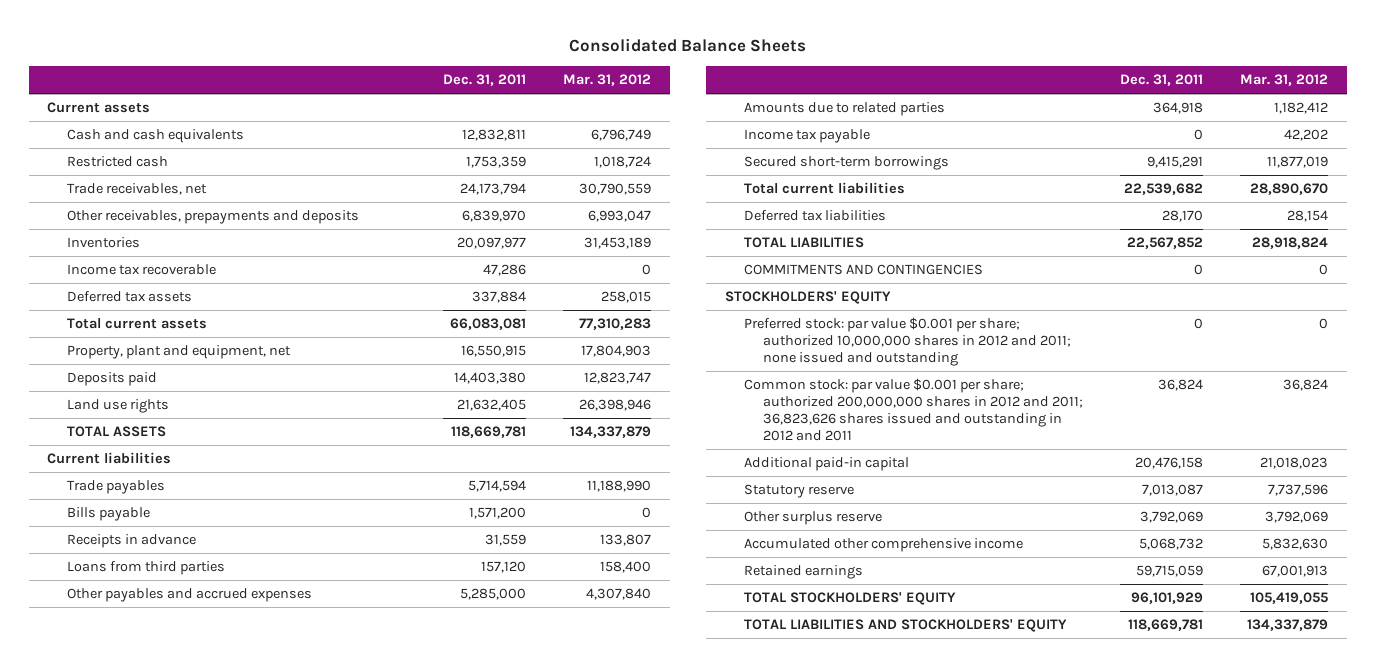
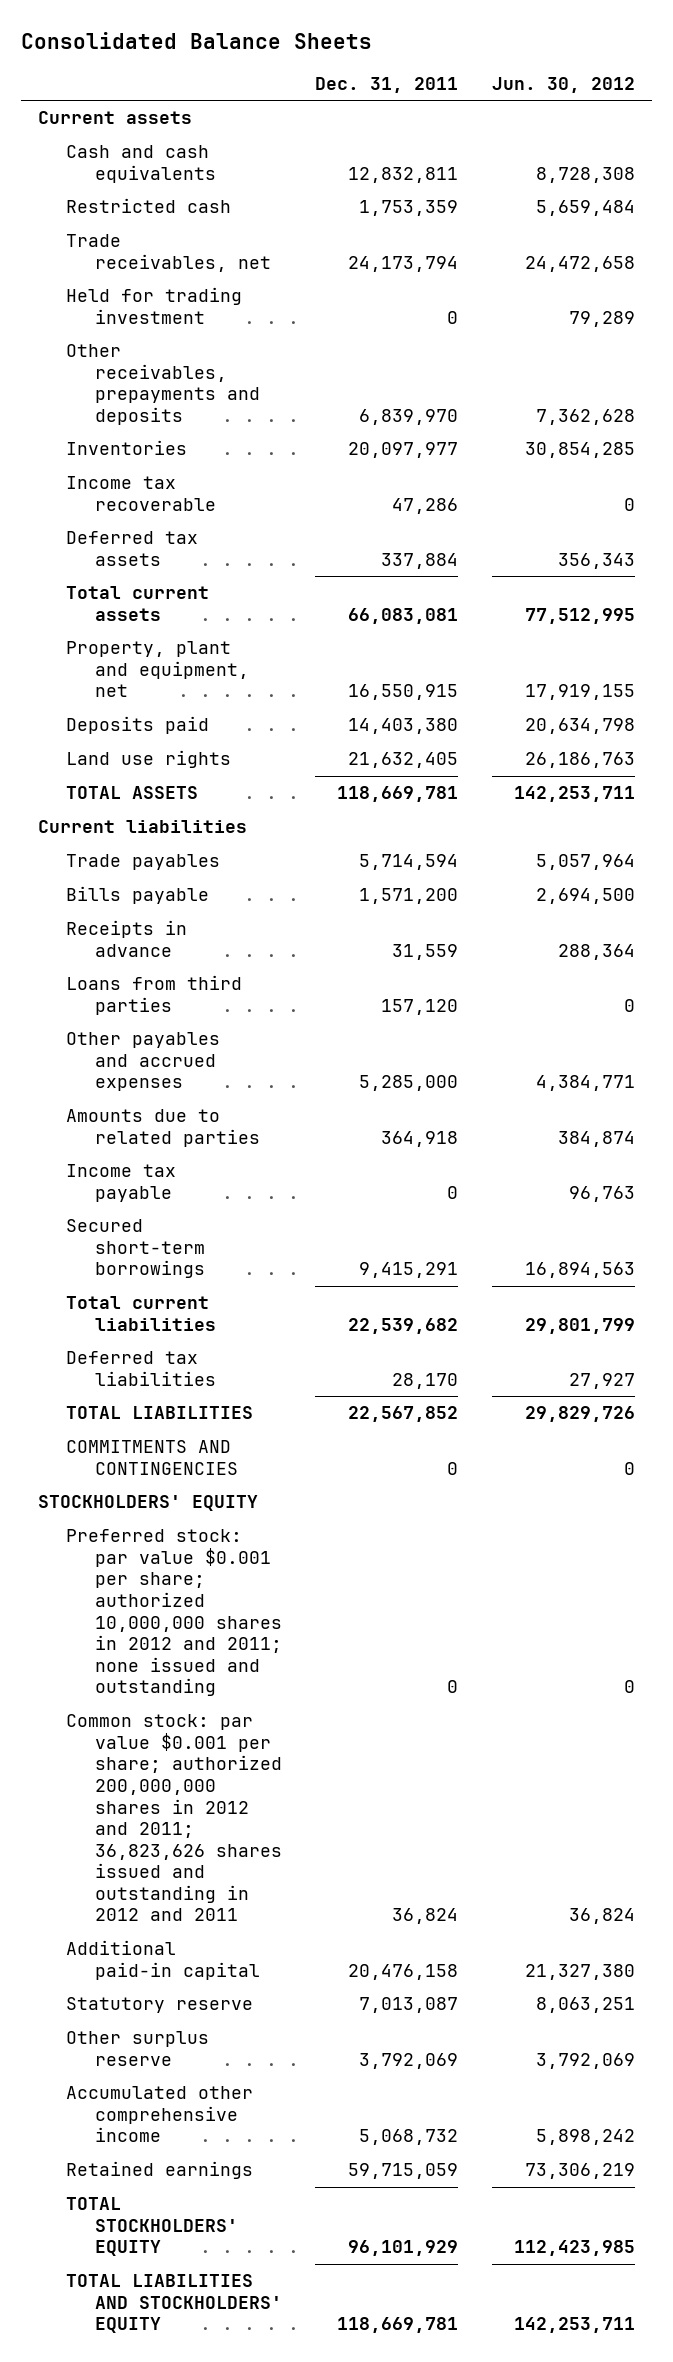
[562,74,651,87] Mar. 31, 2012 -> none
none -> [492,76,636,93] Jun. 30, 2012
none -> [66,287,243,324] Held for trading investment

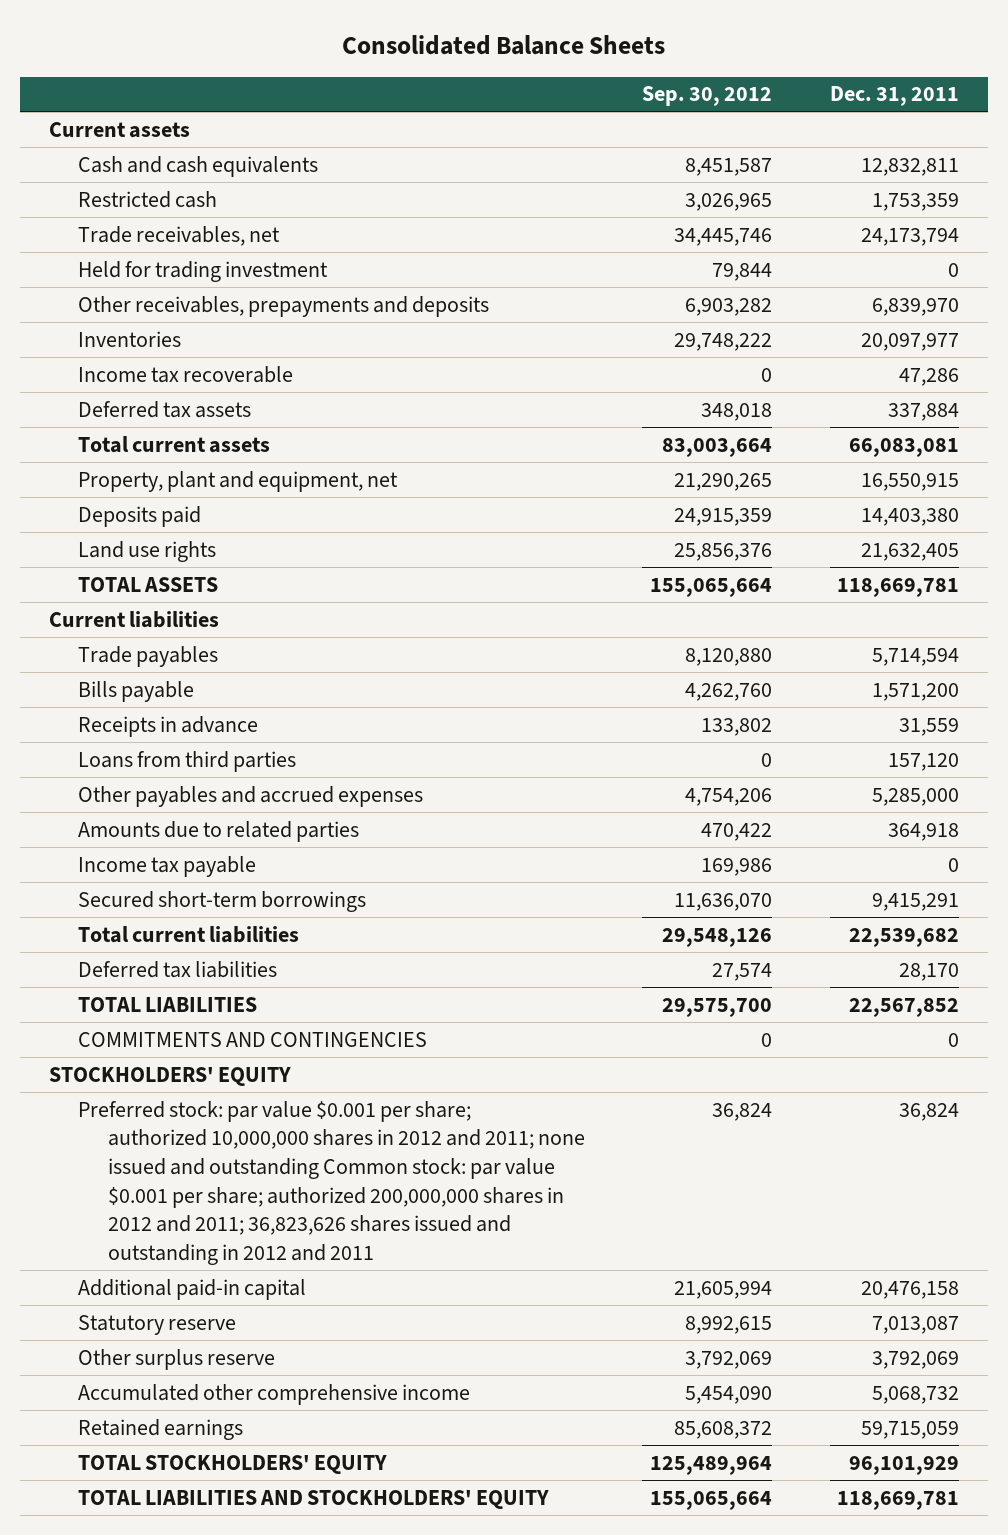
[492,76,636,93] Jun. 30, 2012 -> none
none -> [642,86,773,107] Sep. 30, 2012
[66,1529,282,1697] Preferred stock: par value $0.001 per share; authorized 10,000,000 shares in 2012 and 2011; none issued and outstanding -> none
[66,1714,282,1922] Common stock: par value $0.001 per share; authorized 200,000,000 shares in 2012 and 2011; 36,823,626 shares issued and outstanding in 2012 and 2011 -> [78,1100,585,1265] Preferred stock: par value $0.001 per share; authorized 10,000,000 shares in 2012 and 2011; none issued and outstanding Common stock: par value $0.001 per share; authorized 200,000,000 shares in 2012 and 2011; 36,823,626 shares issued and outstanding in 2012 and 2011

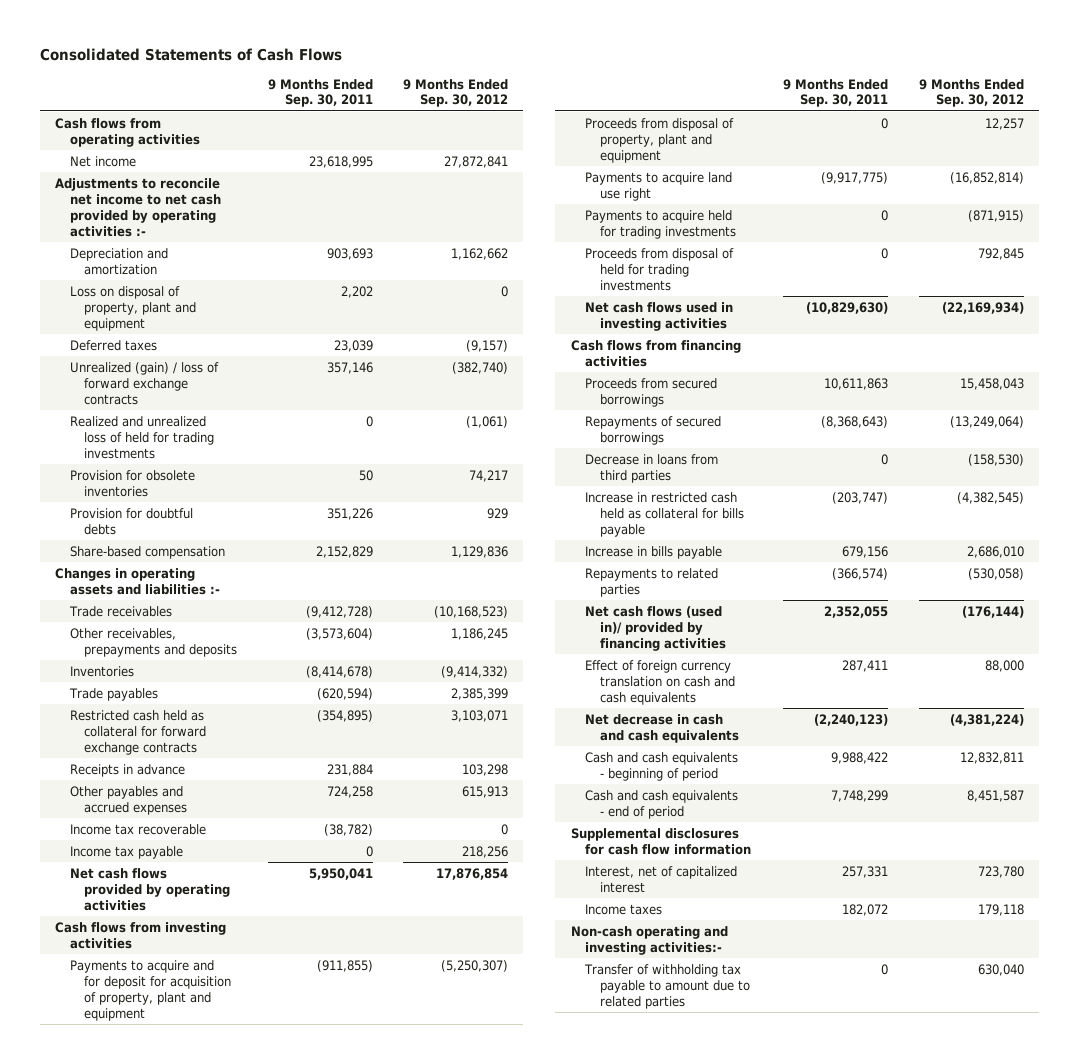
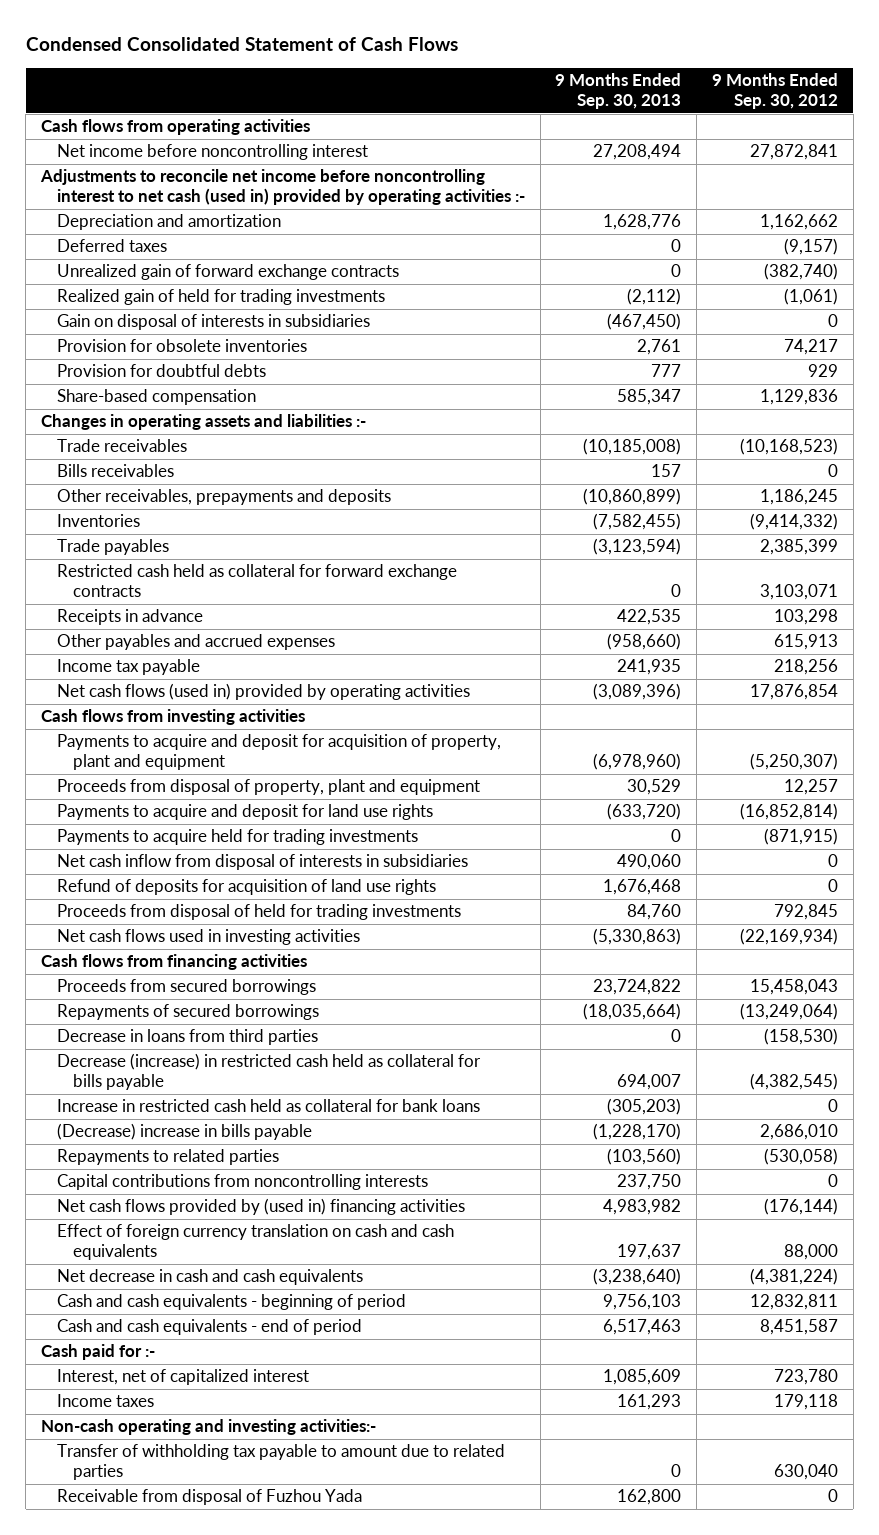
[39,47,342,61] Consolidated Statements of Cash Flows -> [25,37,458,52] Condensed Consolidated Statement of Cash Flows
[267,78,373,108] 9 Months Ended Sep. 30, 2011 -> none
none -> [555,73,682,109] 9 Months Ended Sep. 30, 2013
[69,155,136,167] Net income -> [56,144,368,161] Net income before noncontrolling interest
[55,177,221,237] Adjustments to reconcile net income to net cash provided by operating activities :- -> [39,169,525,206] Adjustments to reconcile net income before noncontrolling interest to net cash (used in) provided by operating activities :-
[69,285,197,331] Loss on disposal of property, plant and equipment -> none
[69,361,219,405] Unrealized (gain) / loss of forward exchange contracts -> [56,264,399,281] Unrealized gain of forward exchange contracts
[69,415,215,459] Realized and unrealized loss of held for trading investments -> [56,289,385,306] Realized gain of held for trading investments
none -> [56,314,370,331] Gain on disposal of interests in subsidiaries
none -> [56,464,174,478] Bills receivables
[69,823,206,835] Income tax recoverable -> none
[69,867,231,911] Net cash flows provided by operating activities -> [56,683,470,701] Net cash flows (used in) provided by operating activities
[69,959,232,1021] Payments to acquire and for deposit for acquisition of property, plant and equipment -> [56,734,501,771] Payments to acquire and deposit for acquisition of property, plant and equipment
[585,171,733,201] Payments to acquire land use right -> [56,804,433,821] Payments to acquire and deposit for land use rights
none -> [56,854,468,871] Net cash inflow from disposal of interests in subsidiaries
none -> [56,879,436,896] Refund of deposits for acquisition of land use rights
[585,491,744,537] Increase in restricted cash held as collateral for bills payable -> [56,1053,481,1091] Decrease (increase) in restricted cash held as collateral for bills payable
none -> [56,1099,480,1113] Increase in restricted cash held as collateral for bank loans
[585,545,723,559] Increase in bills payable -> [56,1123,312,1141] (Decrease) increase in bills payable
none -> [56,1174,428,1191] Capital contributions from noncontrolling interests
[585,605,726,651] Net cash flows (used in)/ provided by financing activities -> [56,1198,465,1216] Net cash flows provided by (used in) financing activities
[570,827,752,855] Supplemental disclosures for cash flow information -> none
none -> [40,1344,155,1361] Cash paid for :-
none -> [56,1489,362,1506] Receivable from disposal of Fuzhou Yada

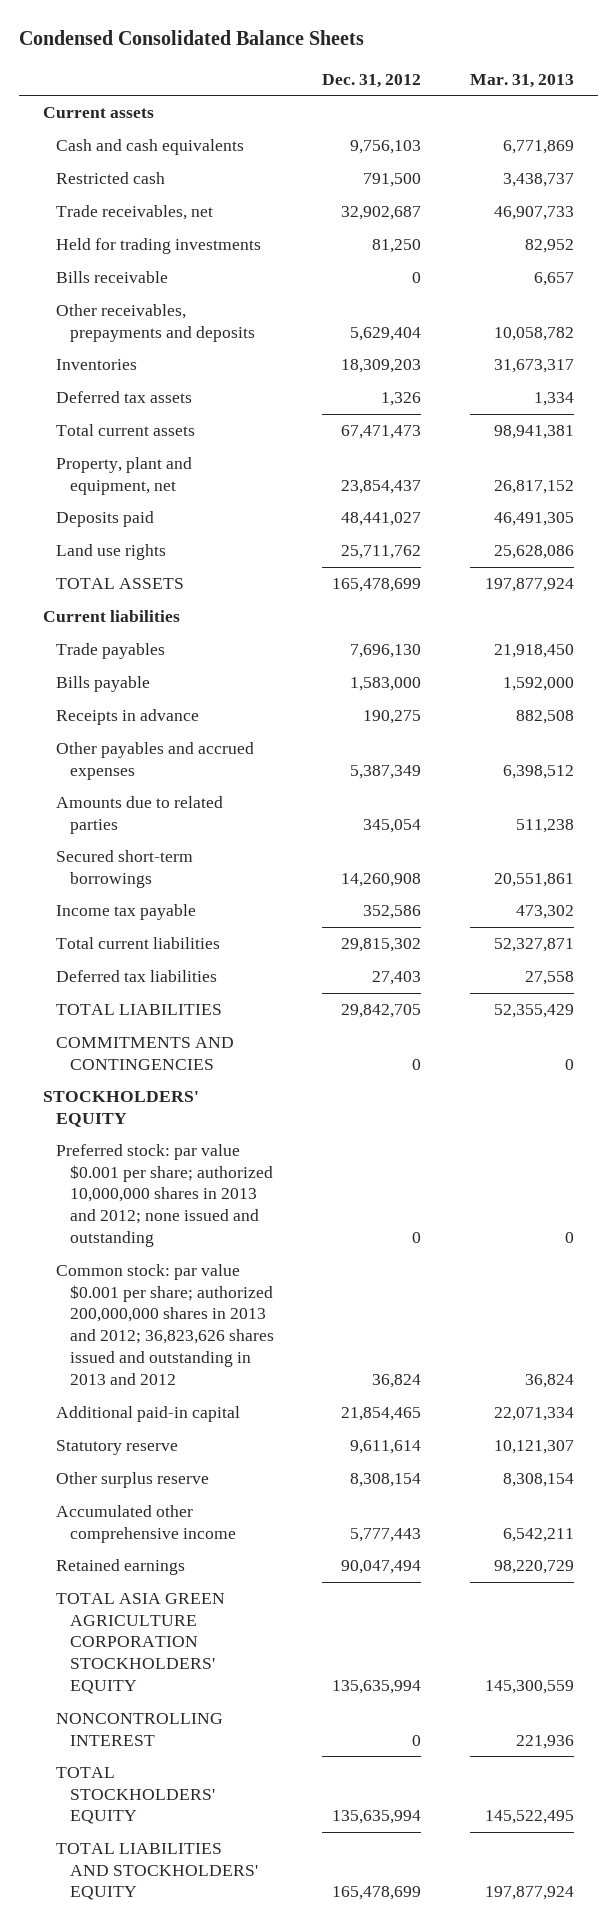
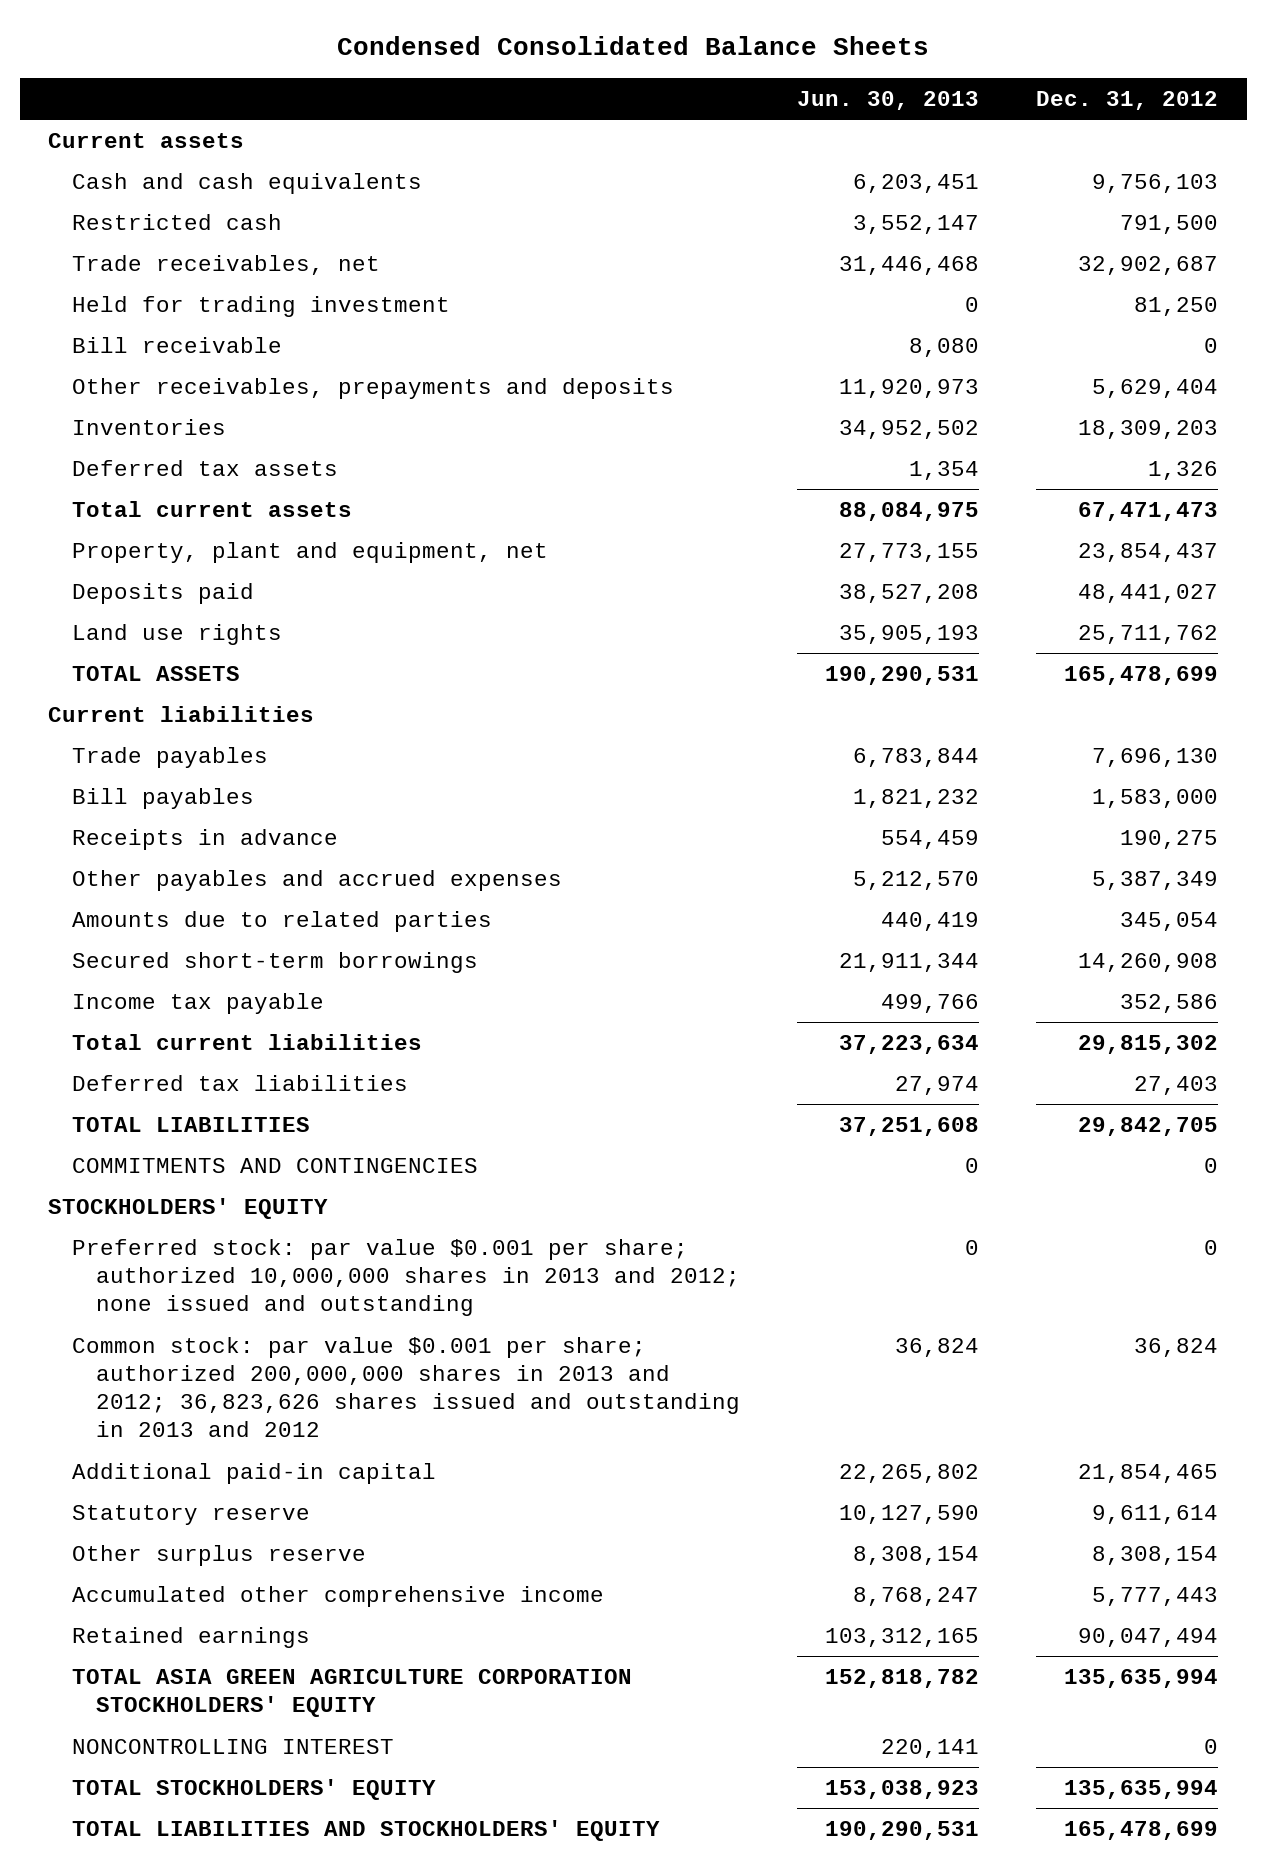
[469,73,574,88] Mar. 31, 2013 -> none
none -> [797,90,980,110] Jun. 30, 2013
[56,237,262,254] Held for trading investments -> [72,296,451,318] Held for trading investment
[56,270,169,283] Bills receivable -> [72,337,283,354] Bill receivable
[56,675,151,692] Bills payable -> [72,788,255,810] Bill payables

